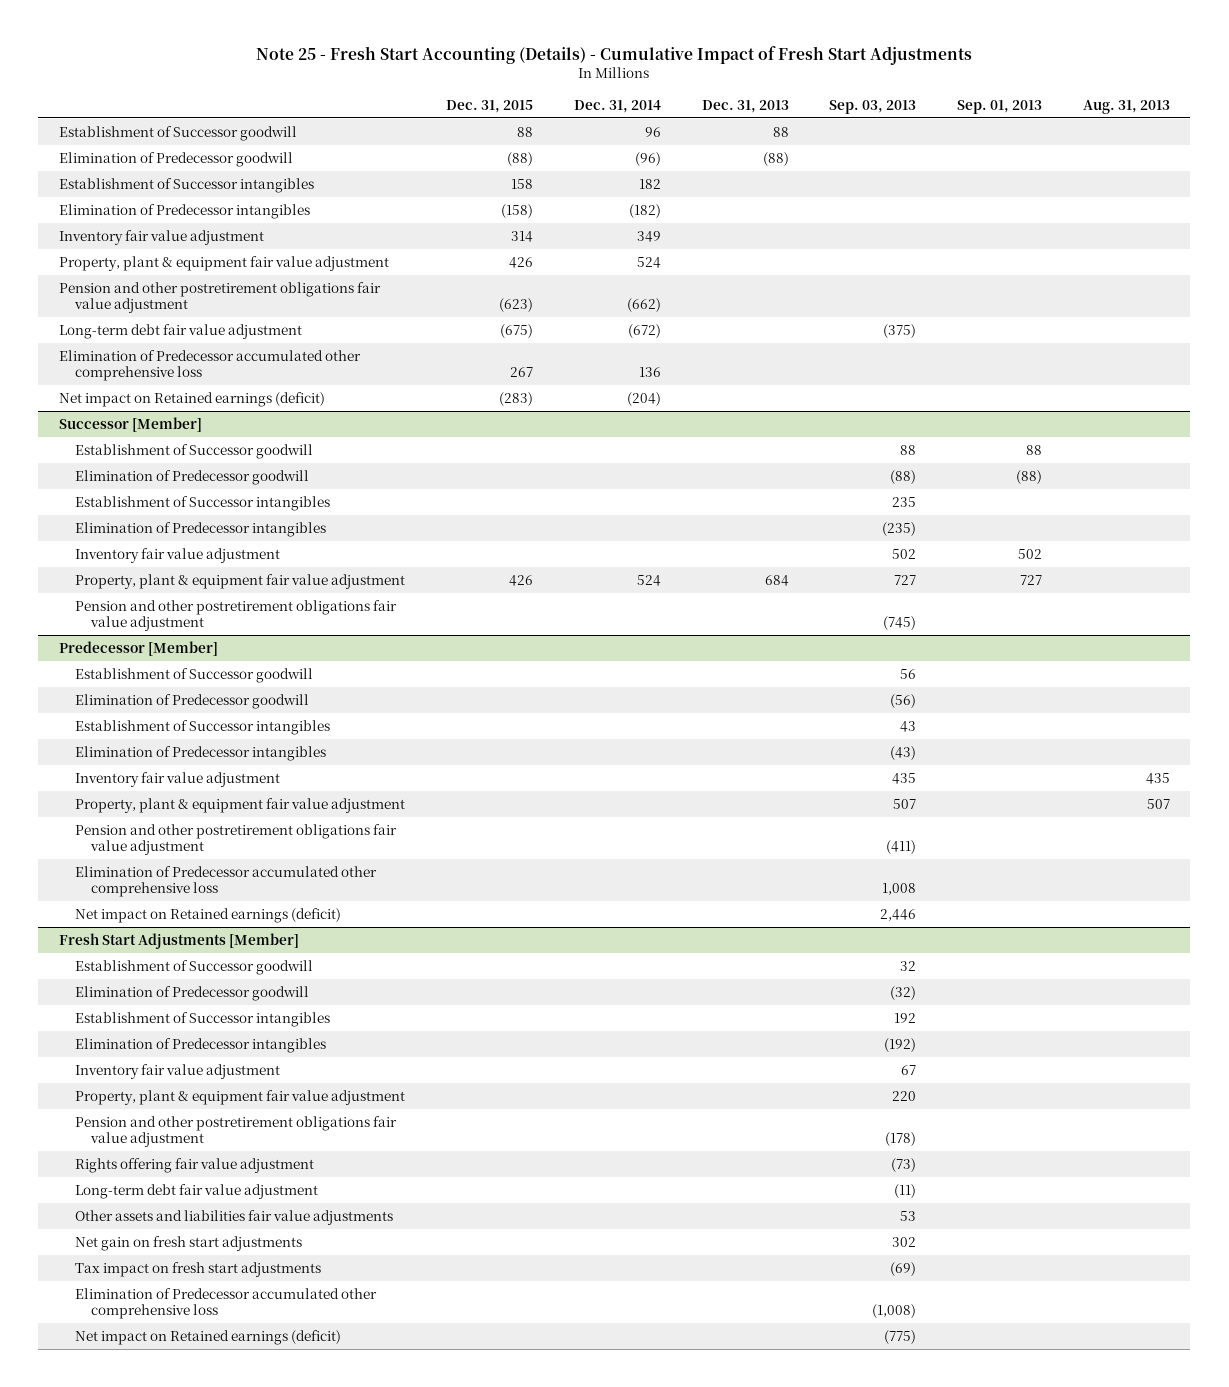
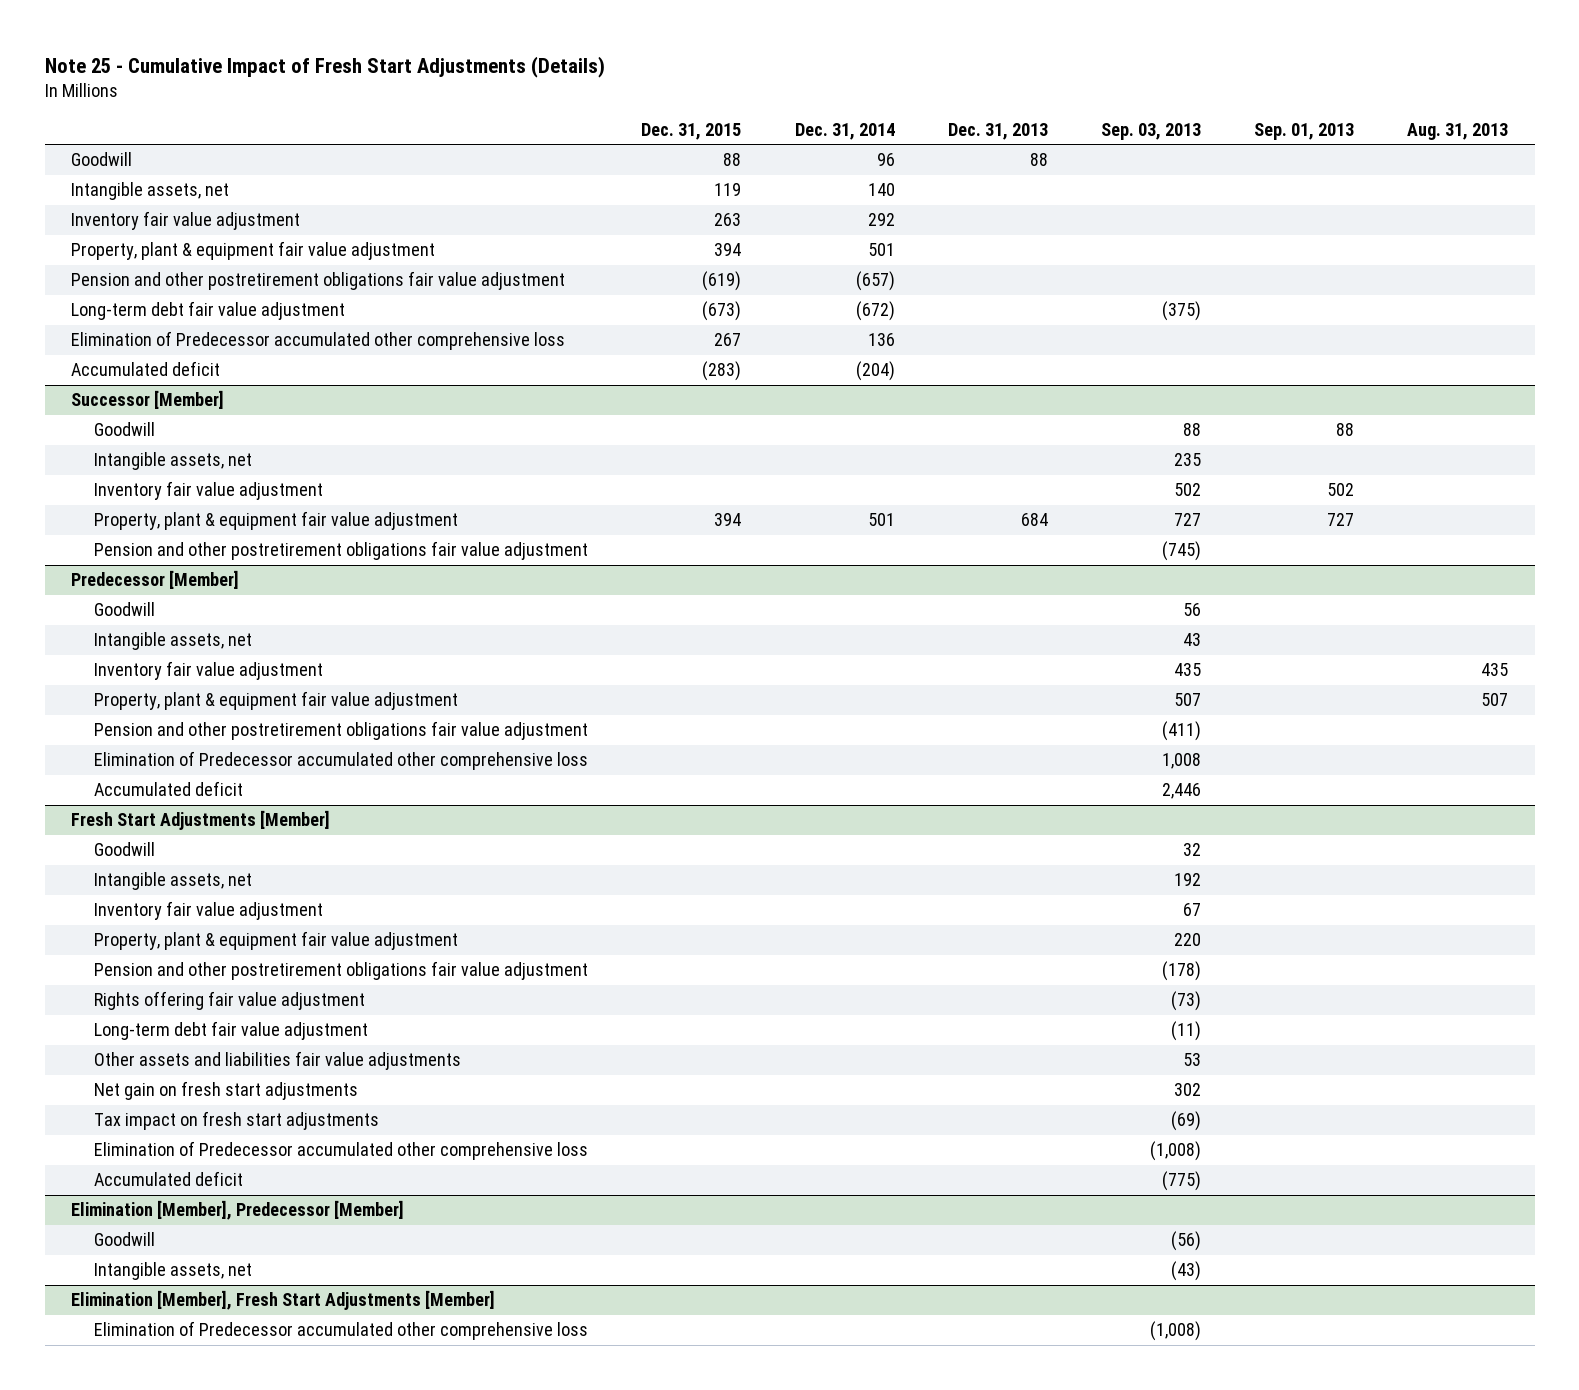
[256,45,973,65] Note 25 - Fresh Start Accounting (Details) - Cumulative Impact of Fresh Start Adjustments -> [44,55,605,78] Note 25 - Cumulative Impact of Fresh Start Adjustments (Details)
[58,152,293,168] Elimination of Predecessor goodwill -> none
[58,178,314,194] Establishment of Successor intangibles -> none
[58,204,310,220] Elimination of Predecessor intangibles -> none
[58,126,297,142] Establishment of Successor goodwill -> [71,152,133,167] Goodwill
none -> [71,182,230,201] Intangible assets, net
[510,231,533,243] 314 -> [714,213,742,227] 263
[636,231,661,243] 349 -> [867,213,895,227] 292
[508,257,533,269] 426 -> [714,243,742,257] 394
[636,257,661,269] 524 -> [867,243,895,257] 501
[498,297,533,312] (623) -> [702,271,742,292] (619)
[626,297,661,312] (662) -> [855,271,895,292] (657)
[499,324,533,339] (675) -> [702,301,742,322] (673)
[58,392,325,408] Net impact on Retained earnings (deficit) -> [71,361,221,377] Accumulated deficit
[74,470,309,486] Elimination of Predecessor goodwill -> none
[74,522,326,538] Elimination of Predecessor intangibles -> none
[74,444,313,460] Establishment of Successor goodwill -> [94,422,156,437] Goodwill
[74,496,330,512] Establishment of Successor intangibles -> [94,452,253,471] Intangible assets, net
[508,575,533,587] 426 -> [714,513,742,527] 394
[636,575,661,587] 524 -> [867,513,895,527] 501
[74,694,309,710] Elimination of Predecessor goodwill -> none
[74,746,326,762] Elimination of Predecessor intangibles -> none
[74,668,313,684] Establishment of Successor goodwill -> [94,602,156,617] Goodwill
[74,720,330,736] Establishment of Successor intangibles -> [94,632,253,651] Intangible assets, net
[74,908,341,924] Net impact on Retained earnings (deficit) -> [94,781,244,797] Accumulated deficit
[74,986,309,1002] Elimination of Predecessor goodwill -> none
[74,1038,326,1054] Elimination of Predecessor intangibles -> none
[74,960,313,976] Establishment of Successor goodwill -> [94,842,156,857] Goodwill
[74,1012,330,1028] Establishment of Successor intangibles -> [94,872,253,891] Intangible assets, net
[74,1330,341,1346] Net impact on Retained earnings (deficit) -> [94,1171,244,1187] Accumulated deficit
none -> [71,1200,405,1221] Elimination [Member], Predecessor [Member]
none -> [94,1232,156,1247] Goodwill
none -> [94,1262,253,1281] Intangible assets, net
none -> [71,1290,496,1311] Elimination [Member], Fresh Start Adjustments [Member]
none -> [94,1321,589,1341] Elimination of Predecessor accumulated other comprehensive loss

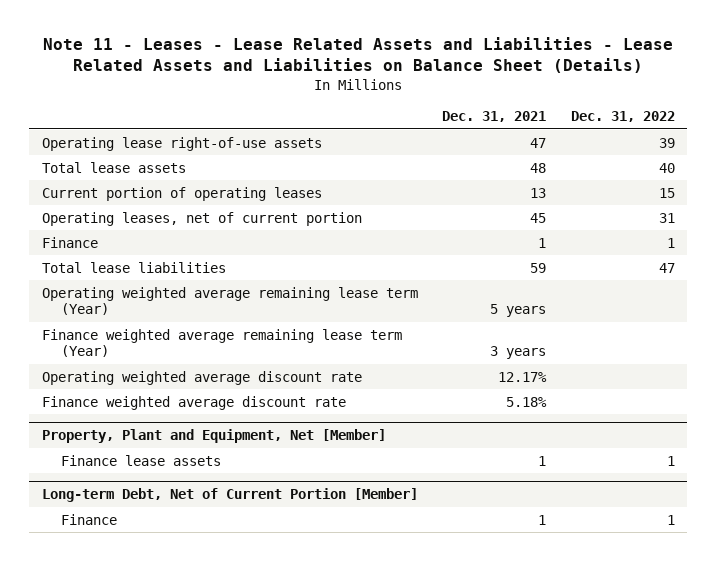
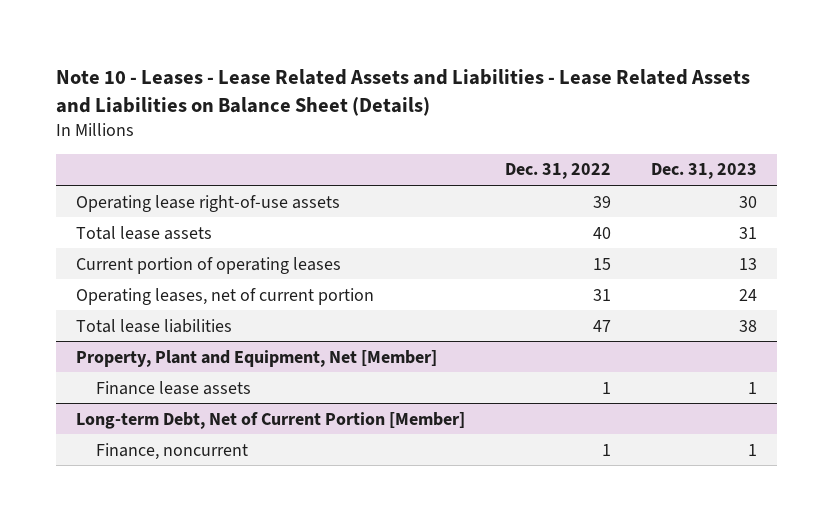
[43,37,674,74] Note 11 - Leases - Lease Related Assets and Liabilities - Lease Related Assets and Liabilities on Balance Sheet (Details) -> [56,69,751,116] Note 10 - Leases - Lease Related Assets and Liabilities - Lease Related Assets and Liabilities on Balance Sheet (Details)
[442,111,547,123] Dec. 31, 2021 -> none
none -> [651,163,758,180] Dec. 31, 2023
[41,236,98,248] Finance -> none
[41,286,418,316] Operating weighted average remaining lease term (Year) -> none
[41,328,402,358] Finance weighted average remaining lease term (Year) -> none
[41,370,362,385] Operating weighted average discount rate -> none
[41,395,346,410] Finance weighted average discount rate -> none
[60,513,117,525] Finance -> [95,442,248,460] Finance, noncurrent

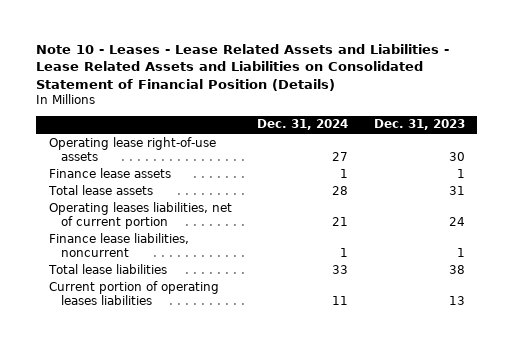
[56,69,751,116] Note 10 - Leases - Lease Related Assets and Liabilities - Lease Related Assets and Liabilities on Balance Sheet (Details) -> [36,43,450,92] Note 10 - Leases - Lease Related Assets and Liabilities - Lease Related Assets and Liabilities on Consolidated Statement of Financial Position (Details)
[505,163,612,180] Dec. 31, 2022 -> none
none -> [257,119,349,131] Dec. 31, 2024
none -> [48,167,171,178] Finance lease assets
[76,256,342,274] Current portion of operating leases -> none
[76,287,375,305] Operating leases, net of current portion -> [48,201,232,229] Operating leases liabilities, net of current portion
none -> [48,232,189,257] Finance lease liabilities, noncurrent
[76,349,438,367] Property, Plant and Equipment, Net [Member] -> none
[95,380,251,395] Finance lease assets -> none
[76,411,466,429] Long-term Debt, Net of Current Portion [Member] -> none
[95,442,248,460] Finance, noncurrent -> none
none -> [48,280,219,305] Current portion of operating leases liabilities

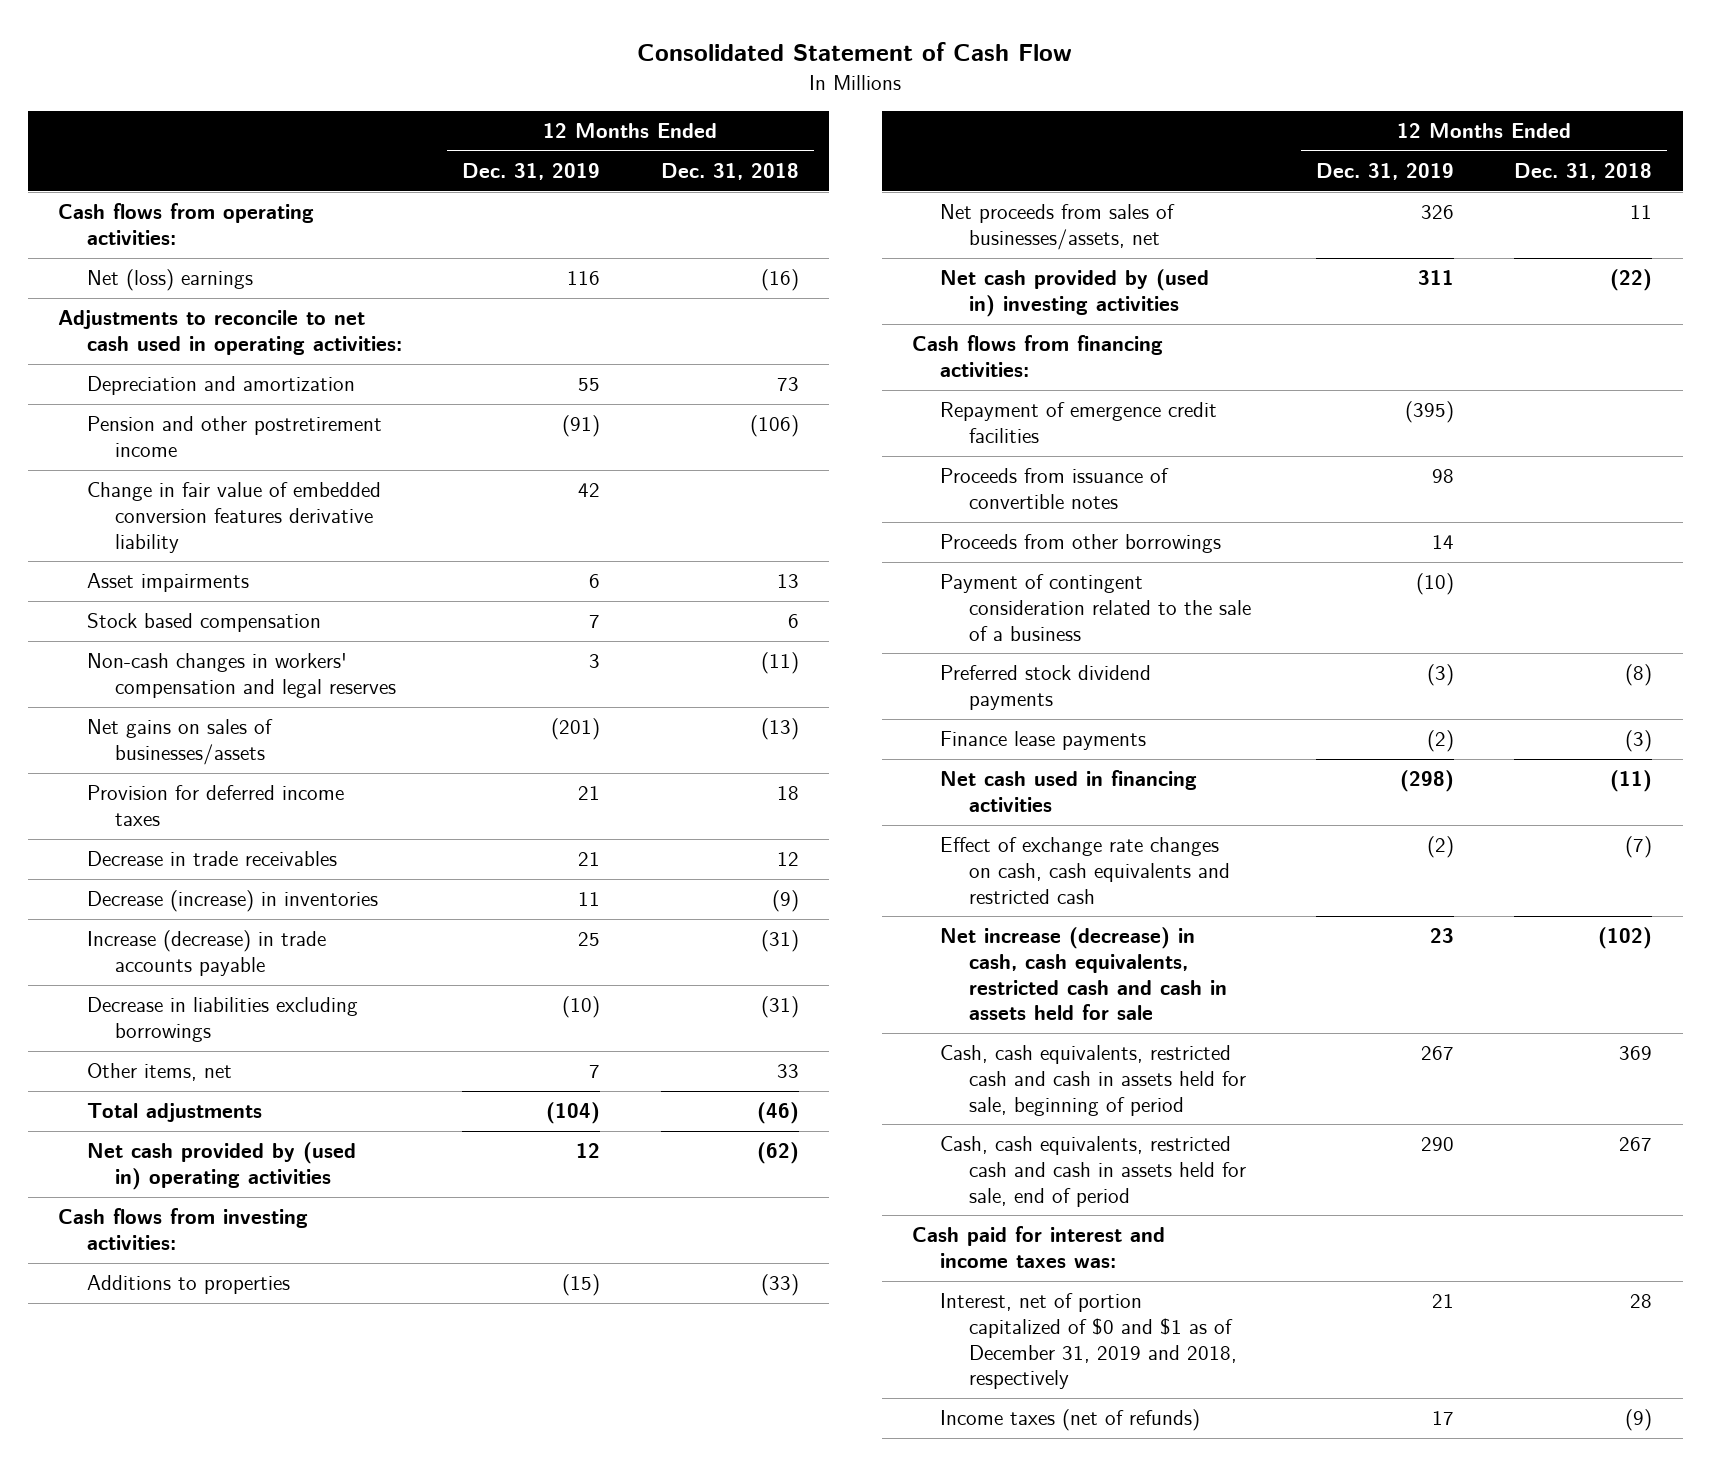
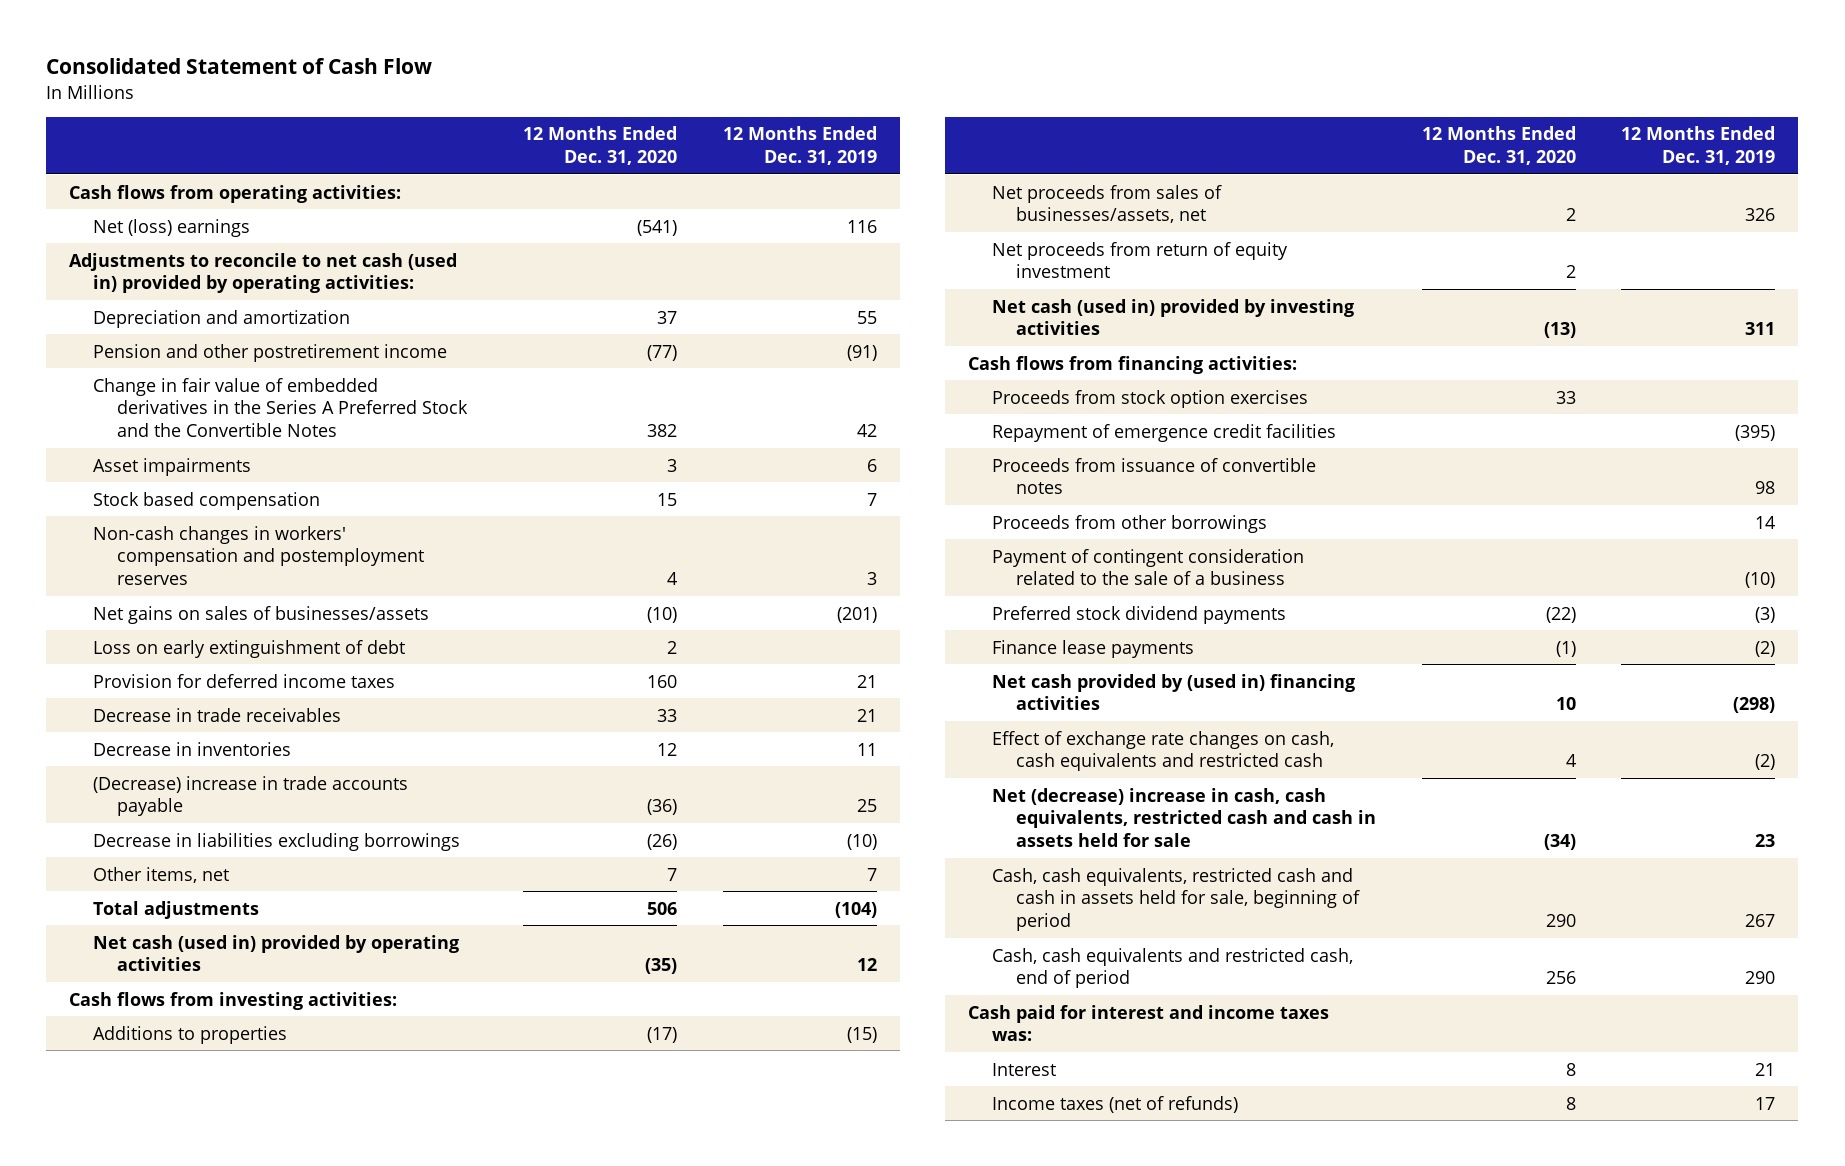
[660,163,799,181] Dec. 31, 2018 -> none
none -> [523,126,678,166] 12 Months Ended Dec. 31, 2020
[58,310,402,356] Adjustments to reconcile to net cash used in operating activities: -> [69,252,458,294] Adjustments to reconcile to net cash (used in) provided by operating activities:
[86,482,381,553] Change in fair value of embedded conversion features derivative liability -> [93,377,469,438] Change in fair value of embedded derivatives in the Series A Preferred Stock and the Convertible Notes
[86,653,397,699] Non-cash changes in workers' compensation and legal reserves -> [93,525,425,586] Non-cash changes in workers' compensation and postemployment reserves
none -> [93,639,406,658] Loss on early extinguishment of debt
[86,890,378,913] Decrease (increase) in inventories -> [93,741,292,756] Decrease in inventories
[86,930,326,977] Increase (decrease) in trade accounts payable -> [93,775,409,817] (Decrease) increase in trade accounts payable
[86,1142,356,1191] Net cash provided by (used in) operating activities -> [93,934,460,972] Net cash (used in) provided by operating activities
none -> [991,241,1288,279] Net proceeds from return of equity investment
[940,269,1210,318] Net cash provided by (used in) investing activities -> [991,298,1354,336] Net cash (used in) provided by investing activities
none -> [991,389,1308,408] Proceeds from stock option exercises
[940,770,1198,813] Net cash used in financing activities -> [991,673,1355,711] Net cash provided by (used in) financing activities
[940,927,1227,1021] Net increase (decrease) in cash, cash equivalents, restricted cash and cash in assets held for sale -> [991,787,1376,848] Net (decrease) increase in cash, cash equivalents, restricted cash and cash in assets held for sale
[940,1136,1246,1207] Cash, cash equivalents, restricted cash and cash in assets held for sale, end of period -> [991,947,1353,989] Cash, cash equivalents and restricted cash, end of period
[940,1293,1237,1390] Interest, net of portion capitalized of $0 and $1 as of December 31, 2019 and 2018, respectively -> [991,1062,1056,1076] Interest

